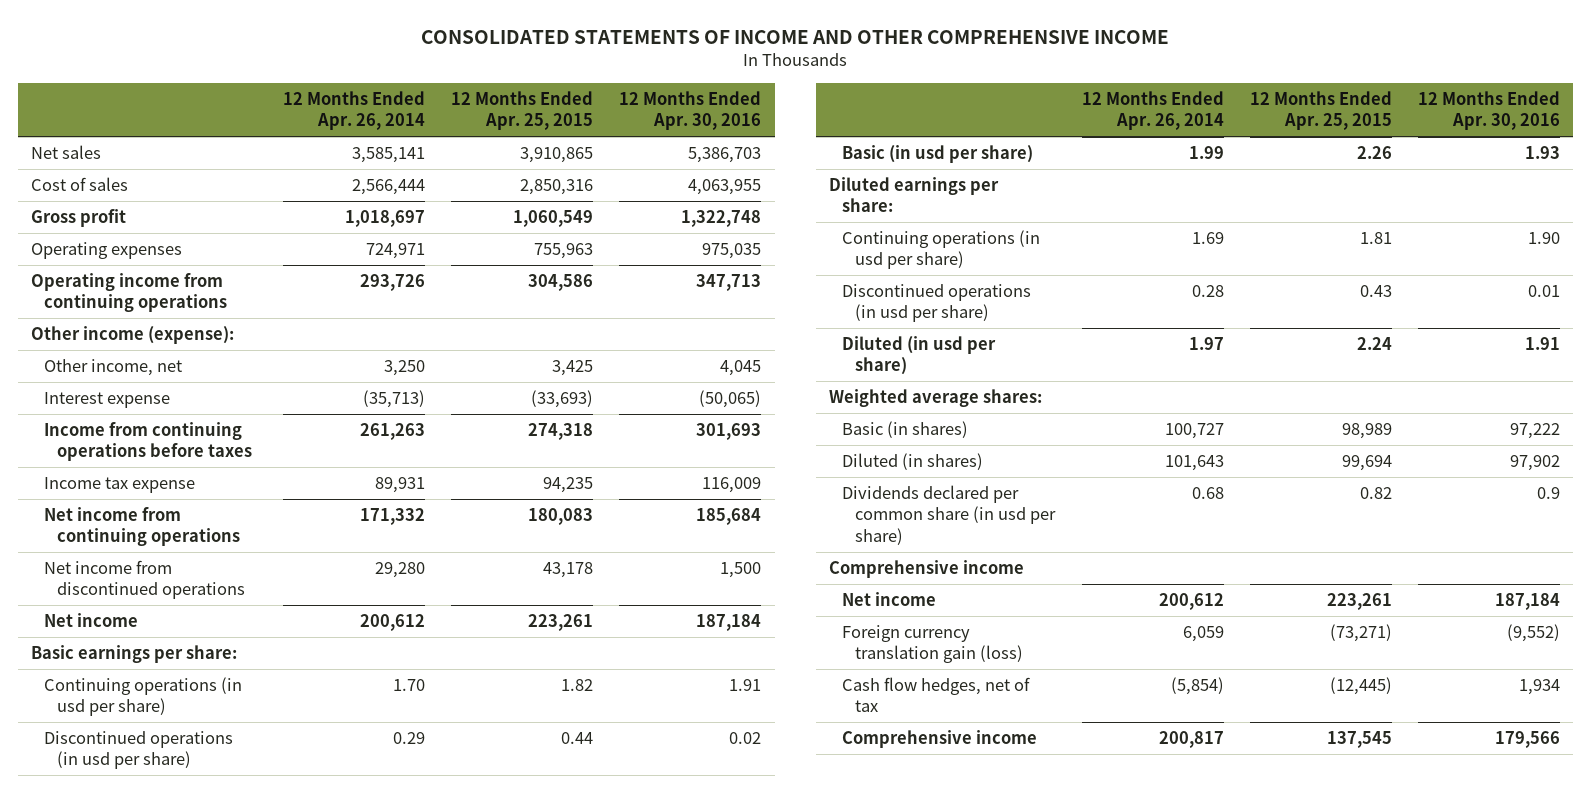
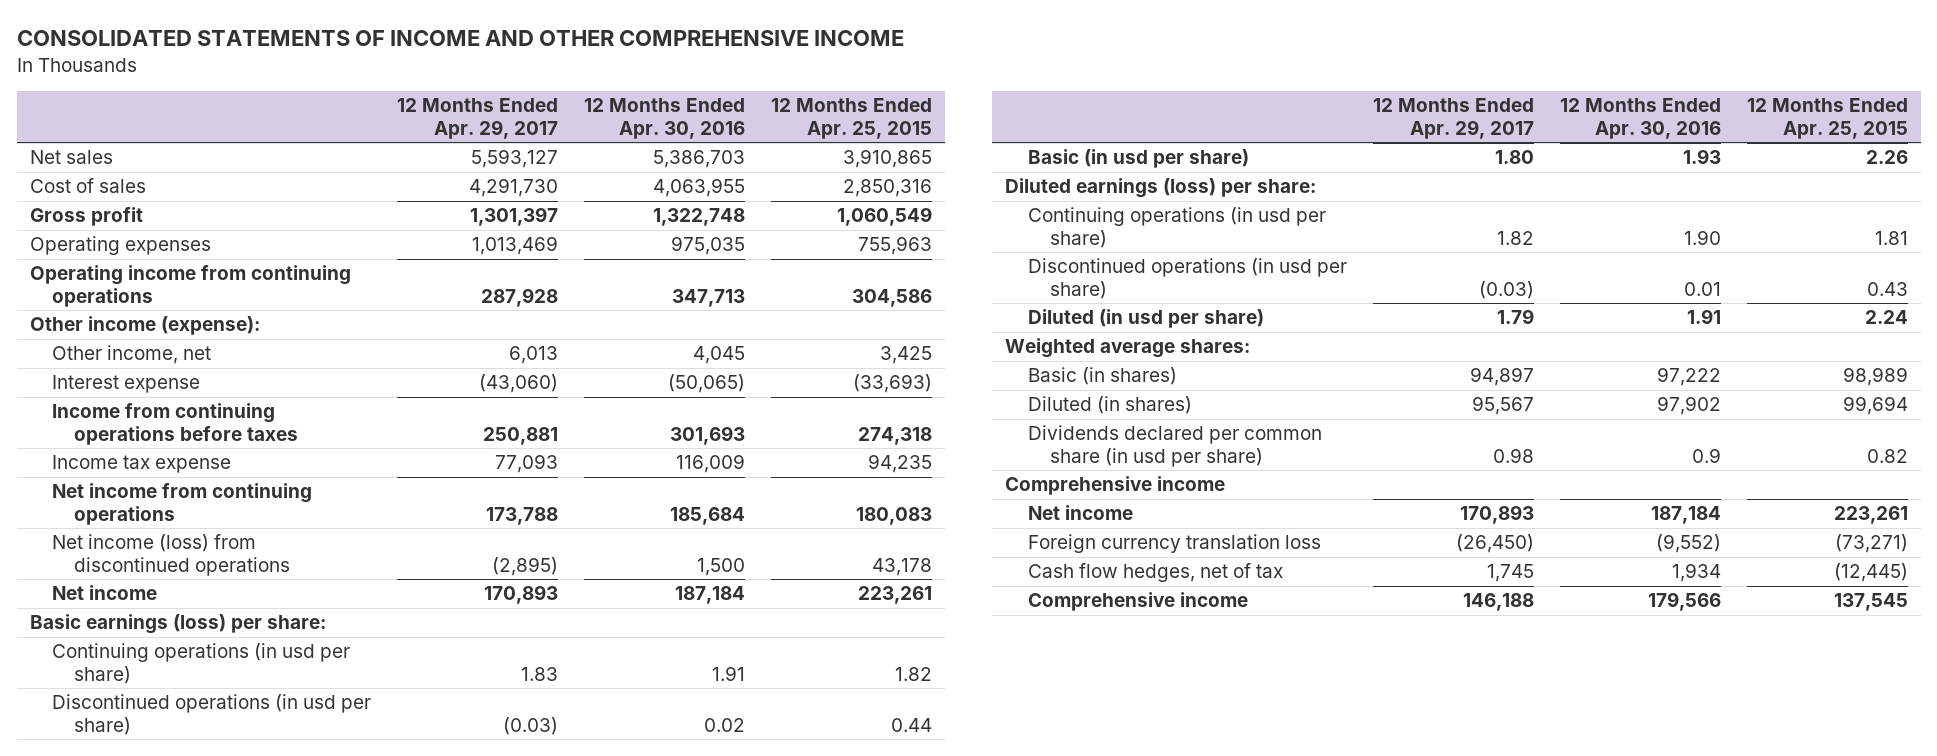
[283,90,426,131] 12 Months Ended Apr. 26, 2014 -> none
none -> [396,98,558,139] 12 Months Ended Apr. 29, 2017
[43,560,246,600] Net income from discontinued operations -> [52,534,291,576] Net income (loss) from discontinued operations
[30,645,237,664] Basic earnings per share: -> [29,614,326,635] Basic earnings (loss) per share:
[829,177,1000,213] Diluted earnings per share: -> [1005,178,1317,199] Diluted earnings (loss) per share:
[842,625,1024,664] Foreign currency translation gain (loss) -> [1027,534,1321,554] Foreign currency translation loss

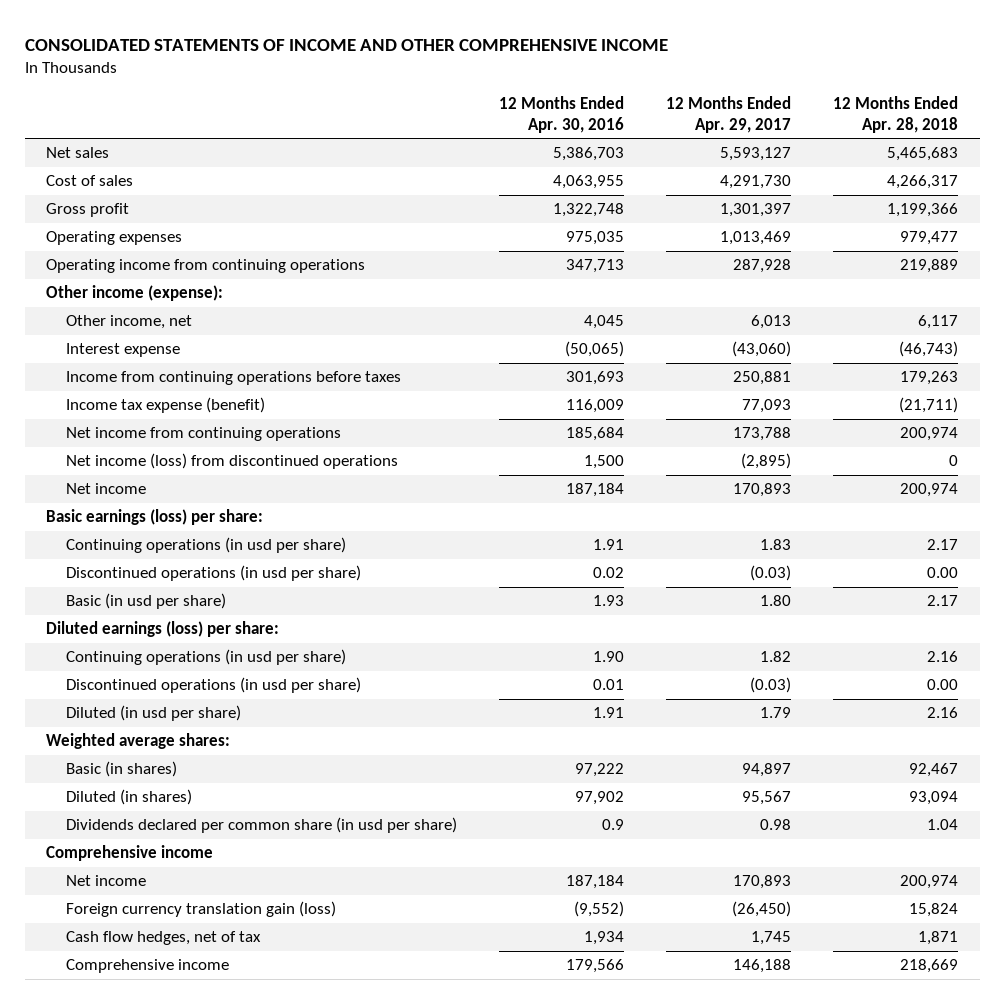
[770,98,932,139] 12 Months Ended Apr. 25, 2015 -> none
none -> [833,96,959,133] 12 Months Ended Apr. 28, 2018
[52,455,232,474] Income tax expense -> [65,397,265,414] Income tax expense (benefit)
[1027,534,1321,554] Foreign currency translation loss -> [65,901,336,918] Foreign currency translation gain (loss)

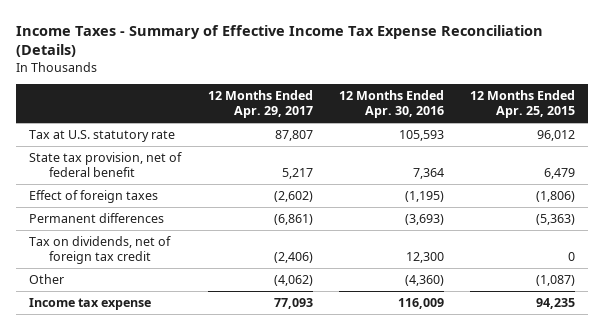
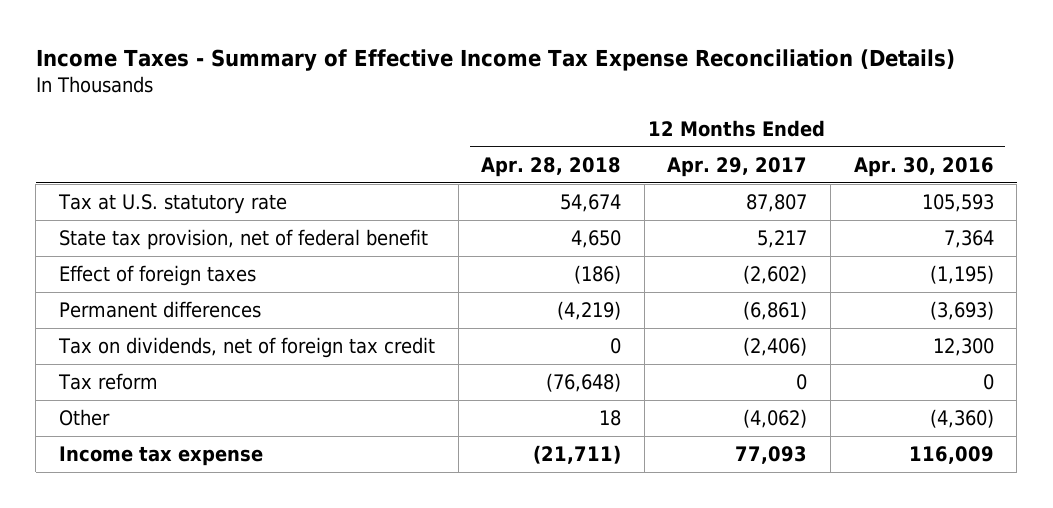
[470,90,576,119] 12 Months Ended Apr. 25, 2015 -> none
none -> [481,156,622,177] Apr. 28, 2018
none -> [57,372,158,390] Tax reform

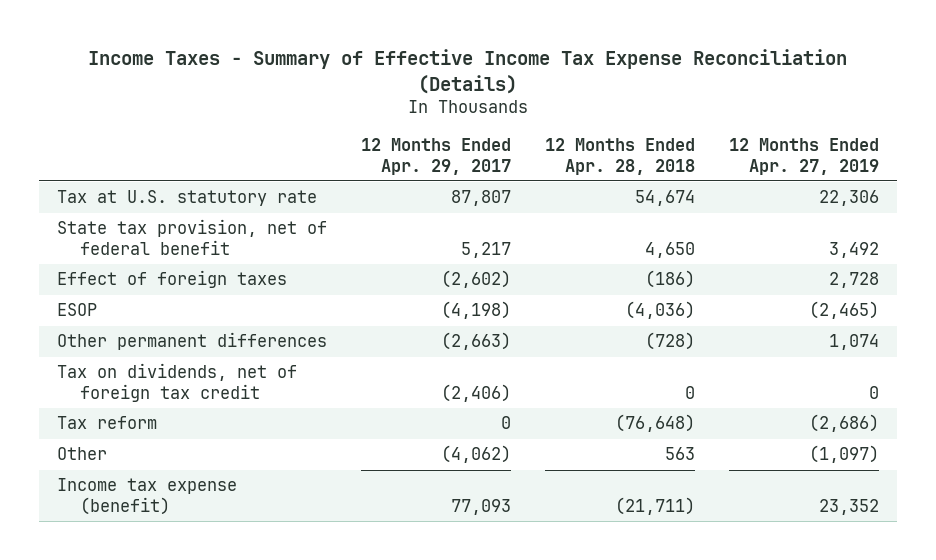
[853,156,994,177] Apr. 30, 2016 -> none
none -> [729,138,880,175] 12 Months Ended Apr. 27, 2019
none -> [56,303,97,317] ESOP
[58,300,261,318] Permanent differences -> [56,332,327,351] Other permanent differences
[557,300,622,320] (4,219) -> [645,332,696,351] (728)
[743,300,808,320] (6,861) -> [440,332,511,351] (2,663)
[599,409,622,426] 18 -> [665,447,696,461] 563
[58,445,263,466] Income tax expense -> [56,478,237,515] Income tax expense (benefit)

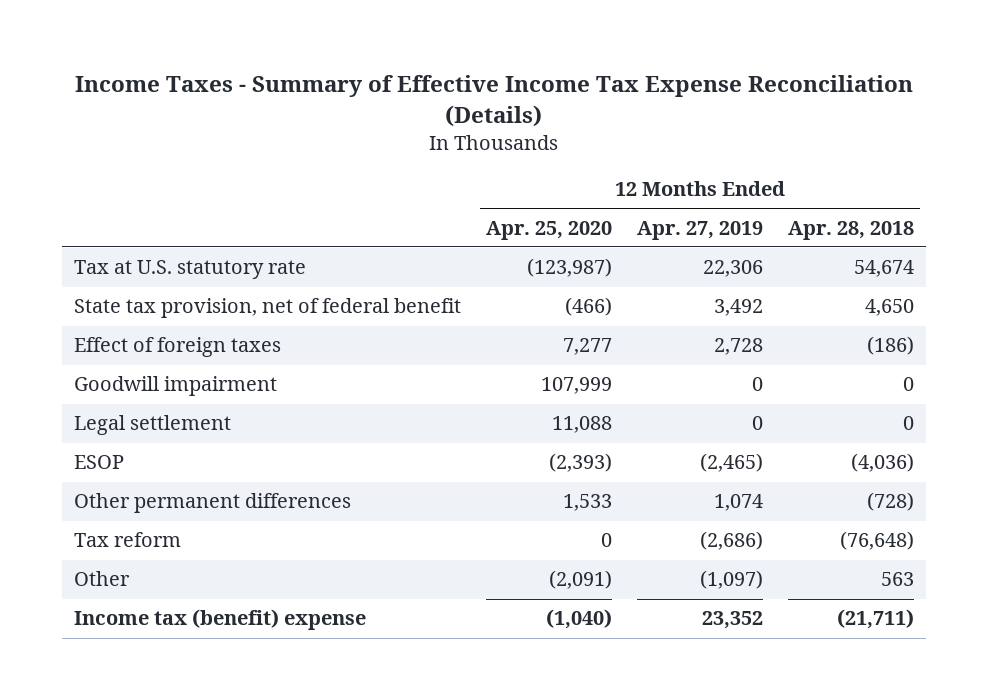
[360,138,511,175] 12 Months Ended Apr. 29, 2017 -> none
none -> [486,220,613,240] Apr. 25, 2020
none -> [74,376,278,397] Goodwill impairment
none -> [74,415,232,436] Legal settlement
[56,363,297,402] Tax on dividends, net of foreign tax credit -> none
[56,478,237,515] Income tax expense (benefit) -> [74,609,367,631] Income tax (benefit) expense

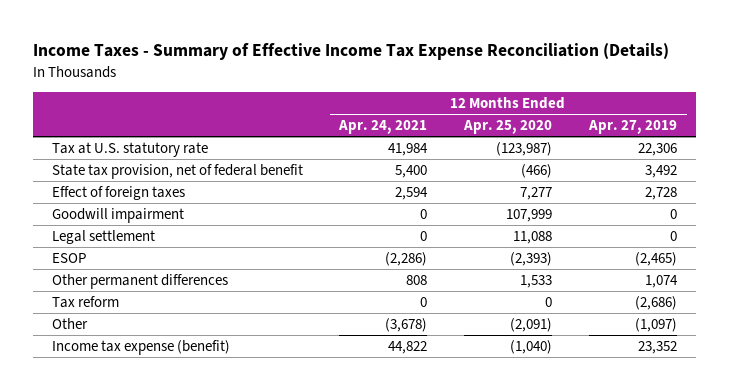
[787,220,914,240] Apr. 28, 2018 -> none
none -> [338,120,428,135] Apr. 24, 2021
[74,609,367,631] Income tax (benefit) expense -> [51,340,230,356] Income tax expense (benefit)

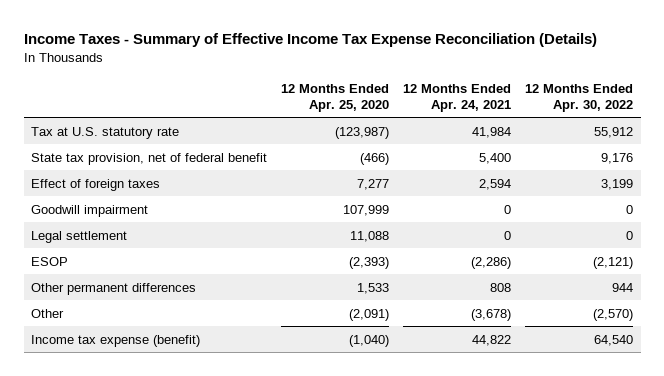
[588,120,678,135] Apr. 27, 2019 -> none
none -> [525,83,634,112] 12 Months Ended Apr. 30, 2022
[51,296,119,309] Tax reform -> none

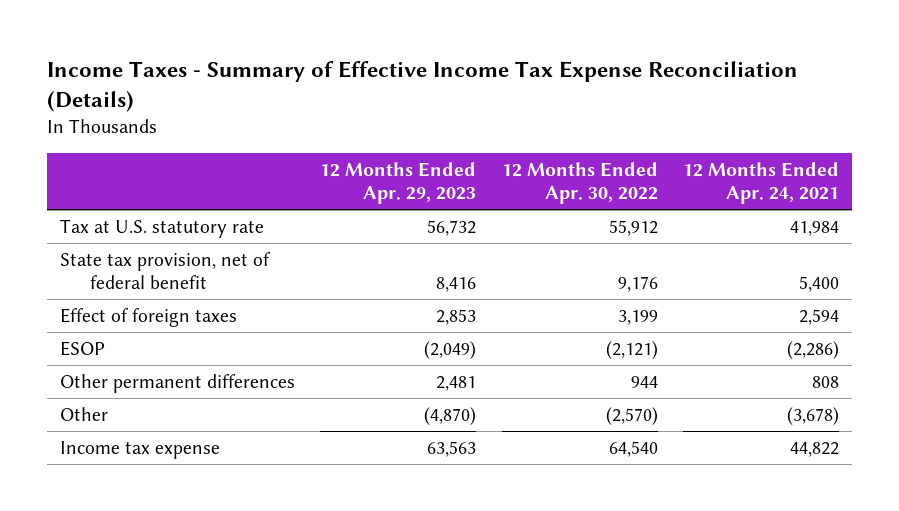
[280,83,389,112] 12 Months Ended Apr. 25, 2020 -> none
none -> [320,161,477,205] 12 Months Ended Apr. 29, 2023
[30,204,148,217] Goodwill impairment -> none
[30,230,127,243] Legal settlement -> none
[30,334,200,347] Income tax expense (benefit) -> [59,440,220,459] Income tax expense

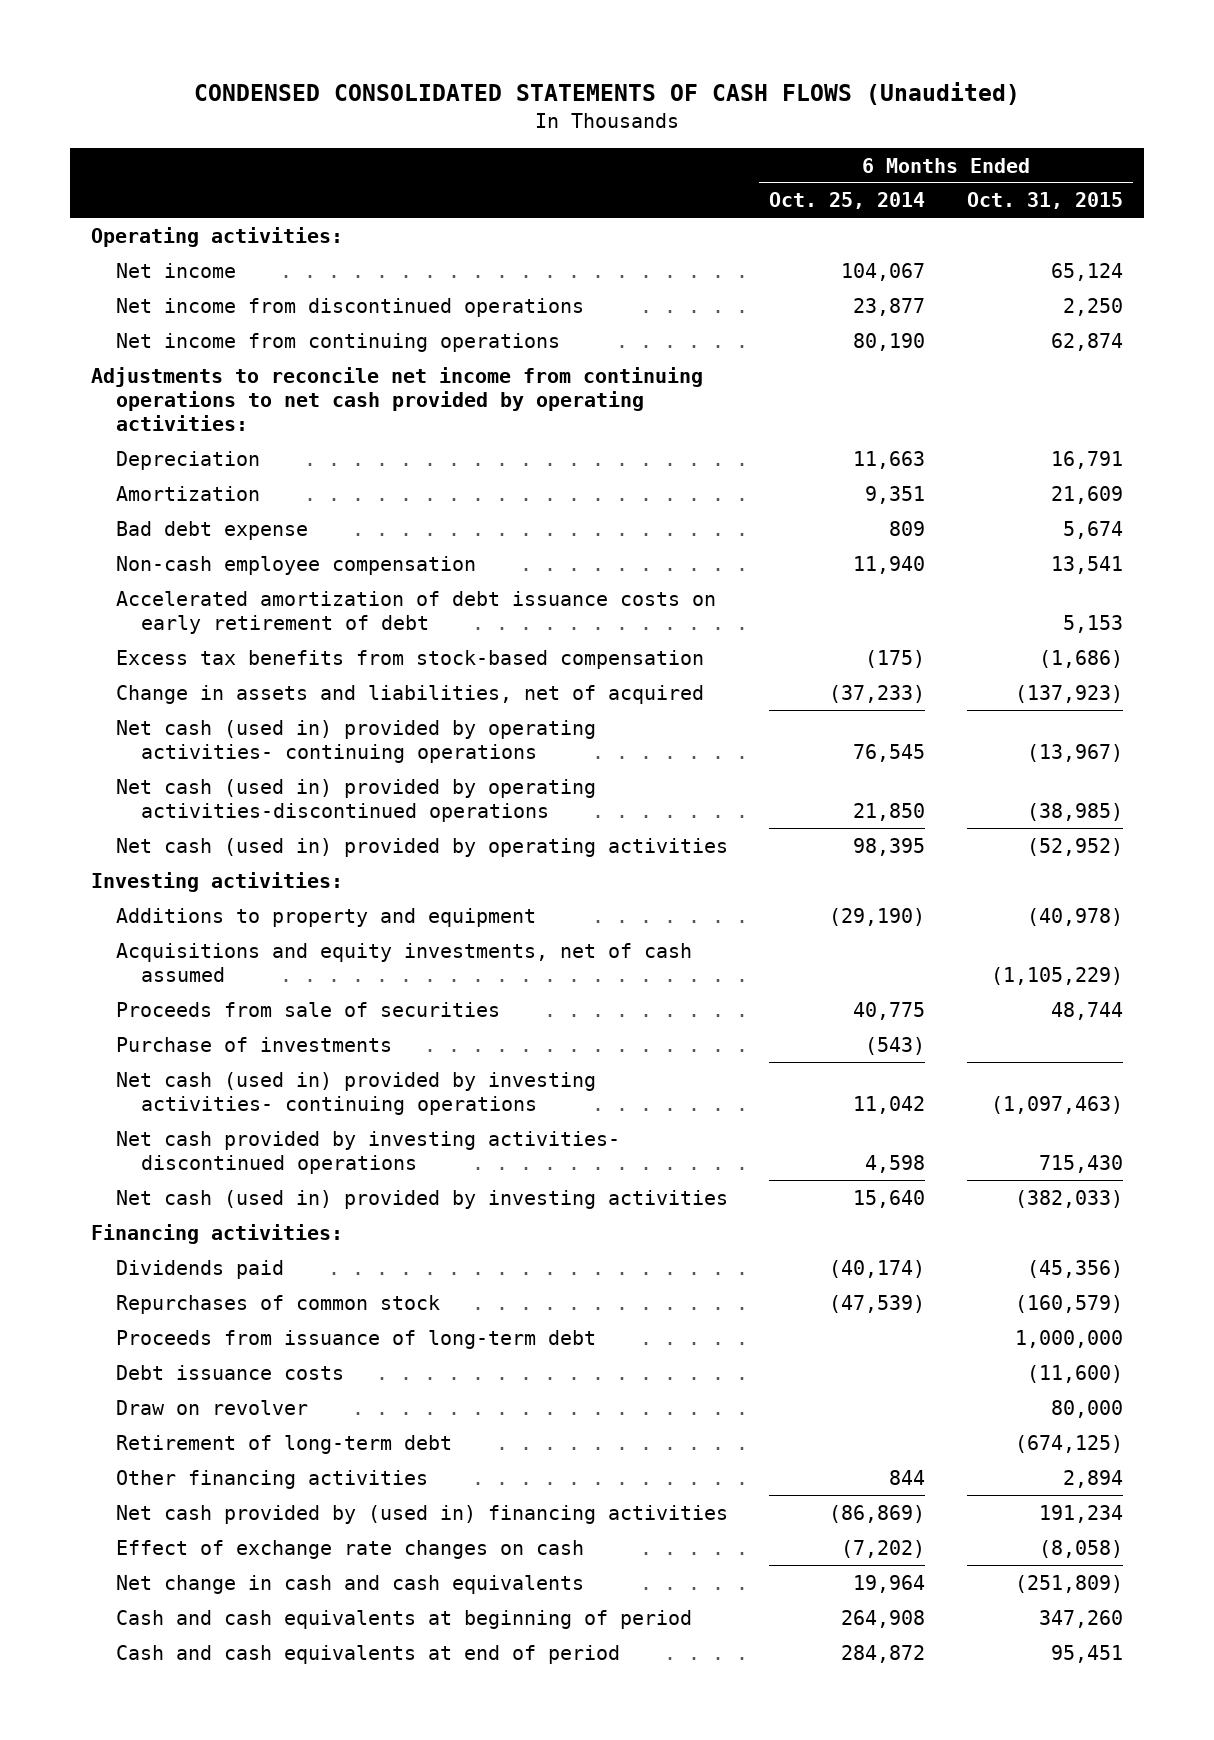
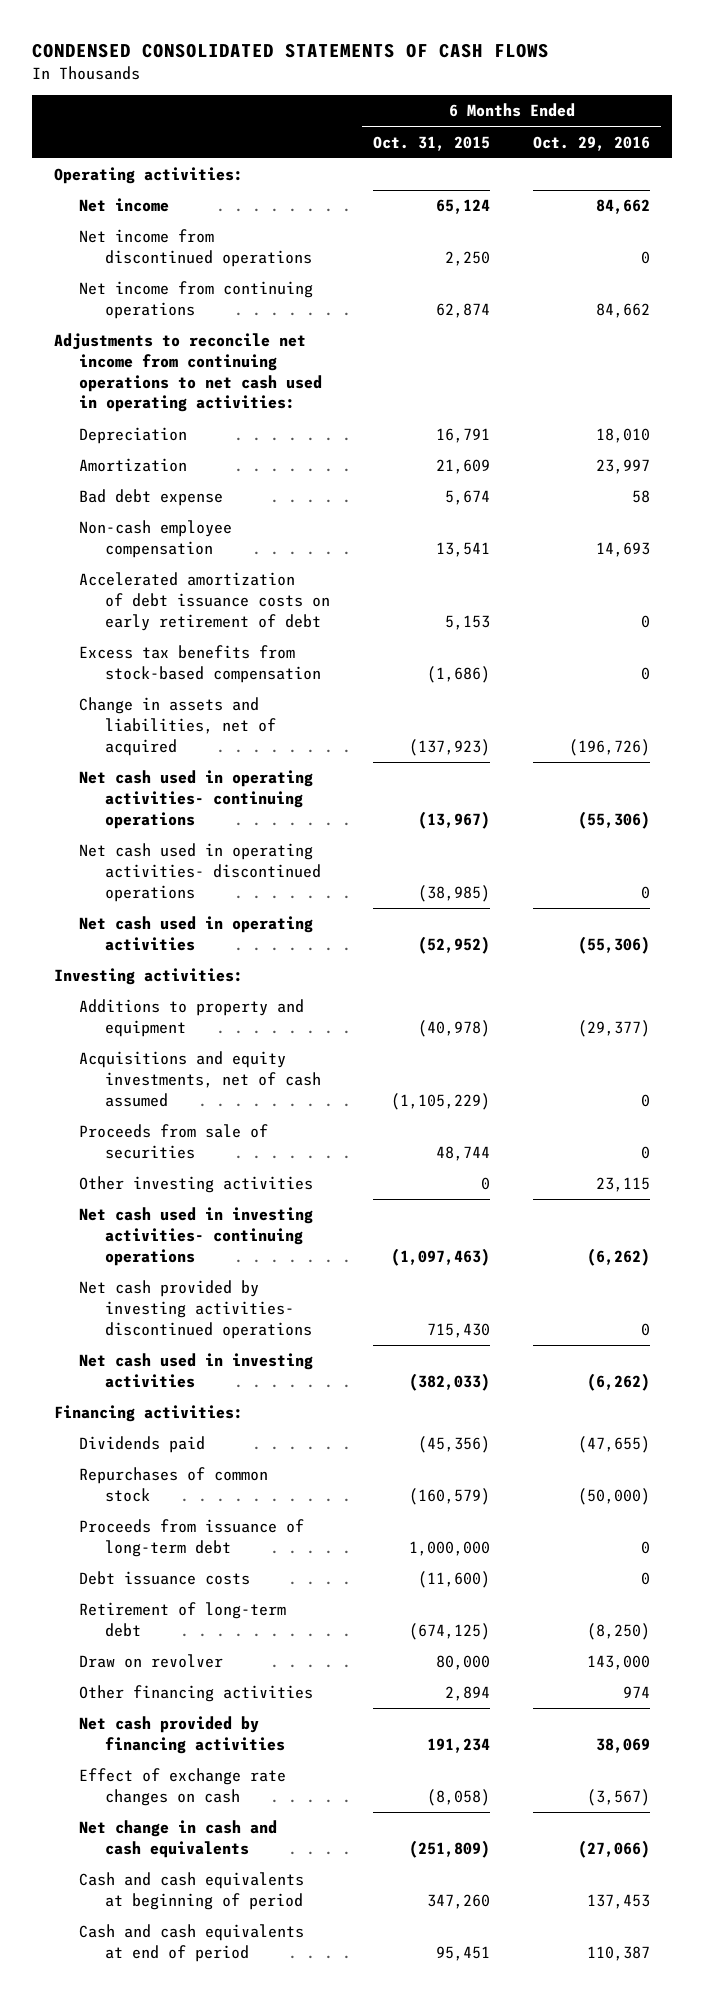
[193,82,1020,106] CONDENSED CONSOLIDATED STATEMENTS OF CASH FLOWS (Unaudited) -> [32,43,550,59] CONDENSED CONSOLIDATED STATEMENTS OF CASH FLOWS
[769,192,926,210] Oct. 25, 2014 -> none
none -> [533,135,651,151] Oct. 29, 2016
[90,366,703,431] Adjustments to reconcile net income from continuing operations to net cash provided by operating activities: -> [53,333,323,413] Adjustments to reconcile net income from continuing operations to net cash used in operating activities:
[115,719,596,763] Net cash (used in) provided by operating activities- continuing operations -> [79,770,314,829] Net cash used in operating activities- continuing operations
[115,778,596,822] Net cash (used in) provided by operating activities-discontinued operations -> [79,843,321,902] Net cash used in operating activities- discontinued operations
[115,837,728,857] Net cash (used in) provided by operating activities -> [79,916,314,952] Net cash used in operating activities
[115,1036,392,1052] Purchase of investments -> none
none -> [79,1176,314,1194] Other investing activities
[115,1071,596,1115] Net cash (used in) provided by investing activities- continuing operations -> [79,1207,314,1266] Net cash used in investing activities- continuing operations
[115,1189,728,1209] Net cash (used in) provided by investing activities -> [79,1353,314,1389] Net cash used in investing activities
[115,1399,308,1415] Draw on revolver -> [79,1654,224,1669] Draw on revolver
[115,1504,728,1524] Net cash provided by (used in) financing activities -> [79,1716,285,1755] Net cash provided by financing activities

